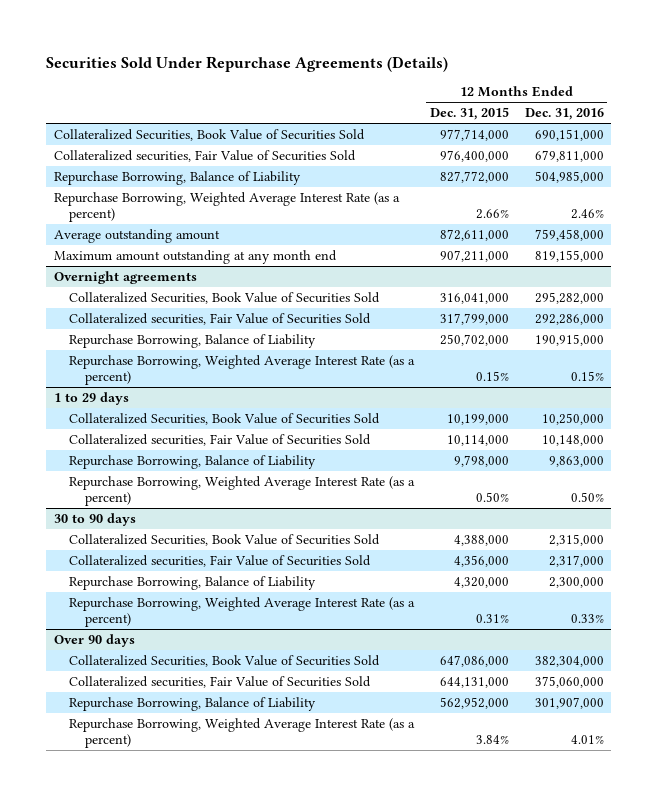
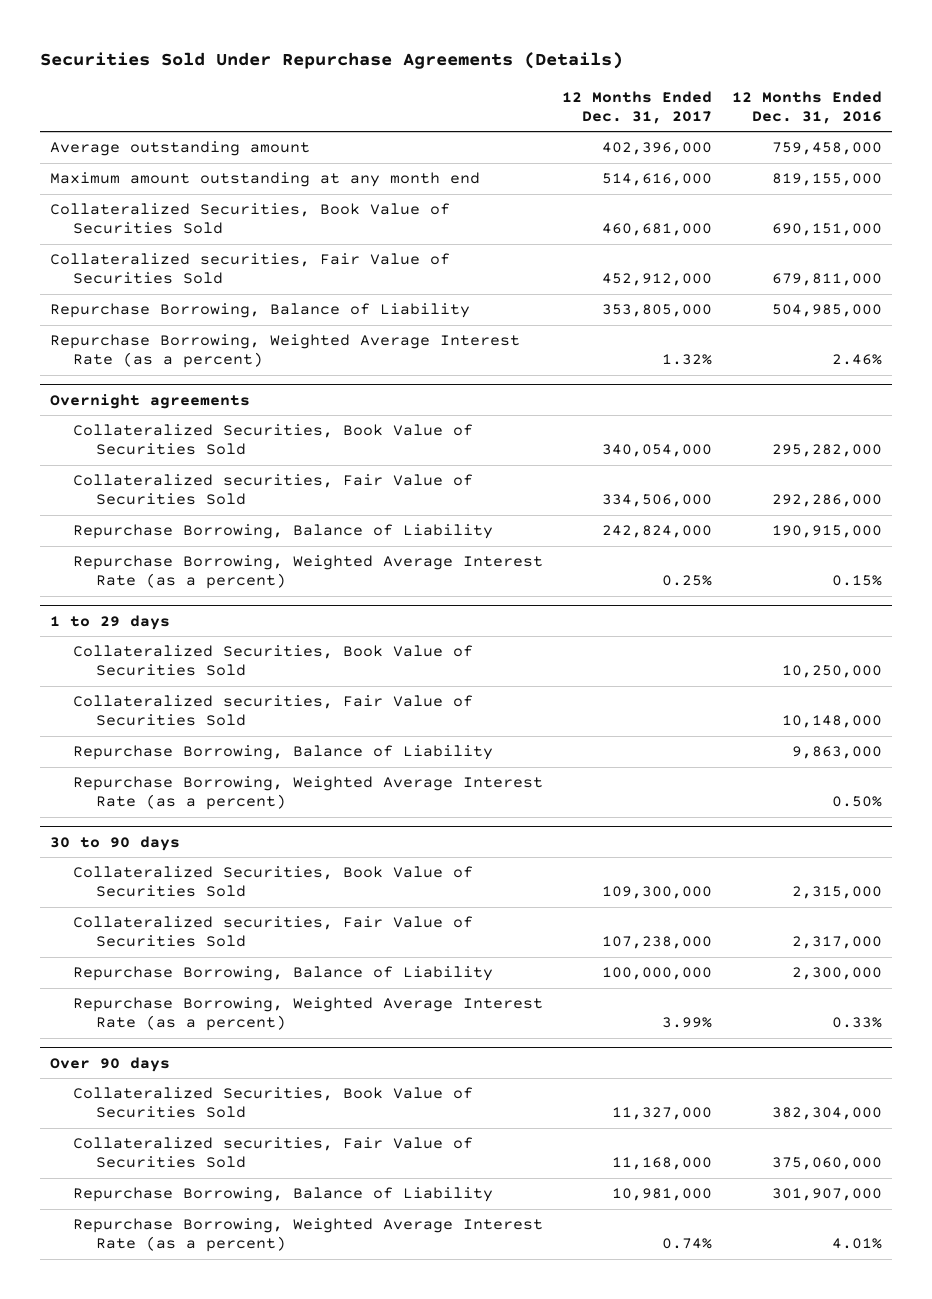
[429,107,509,121] Dec. 31, 2015 -> none
none -> [562,90,713,124] 12 Months Ended Dec. 31, 2017
[53,228,220,243] Average outstanding amount -> [49,141,310,157] Average outstanding amount
[53,249,337,264] Maximum amount outstanding at any month end -> [49,172,480,188] Maximum amount outstanding at any month end

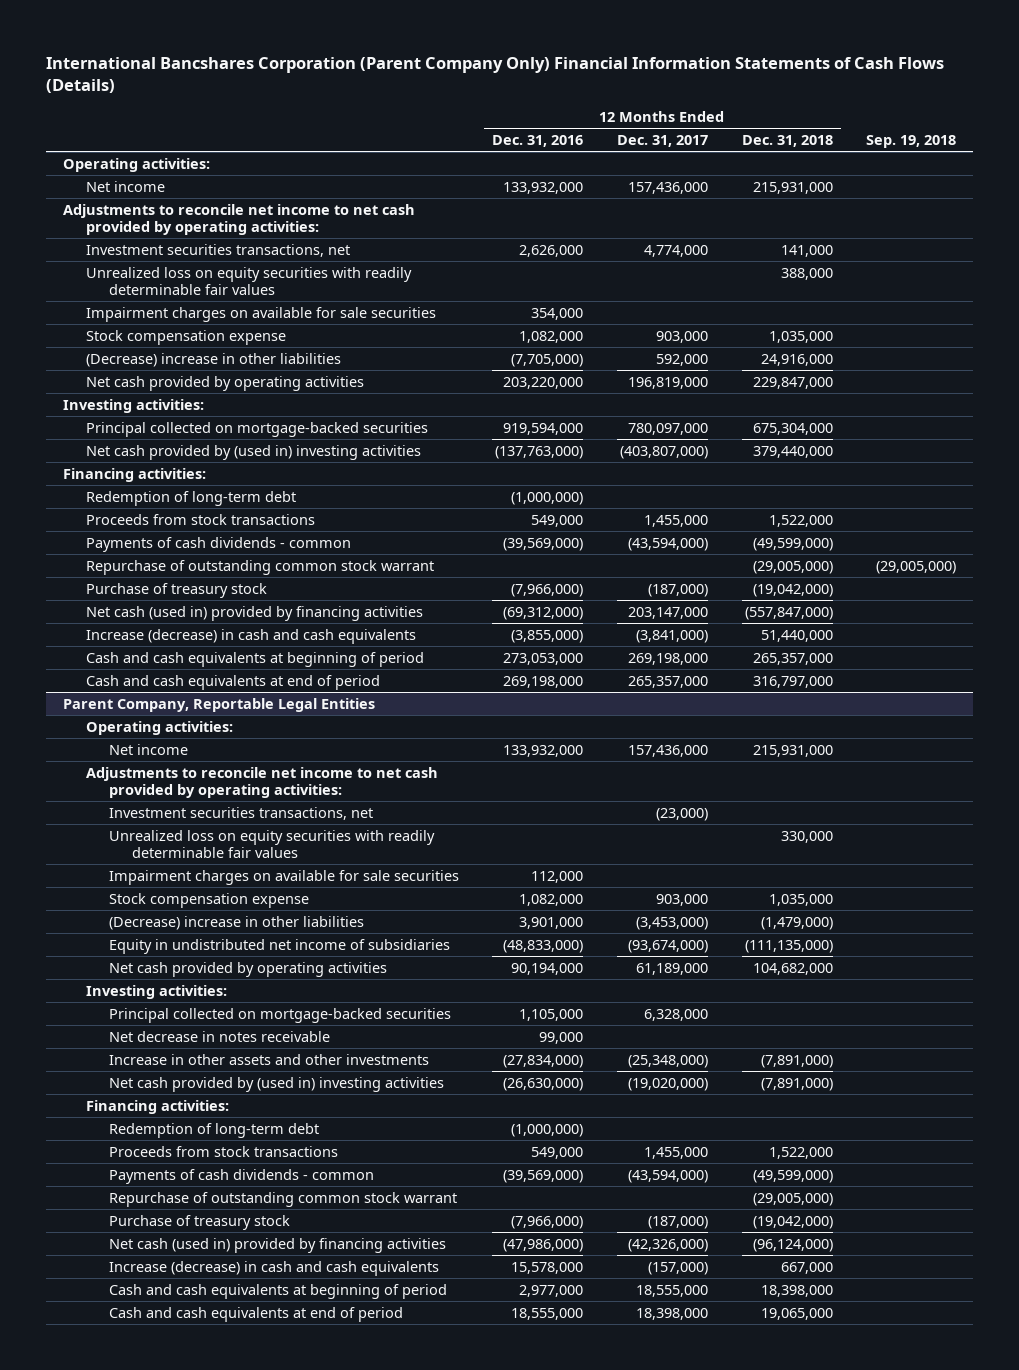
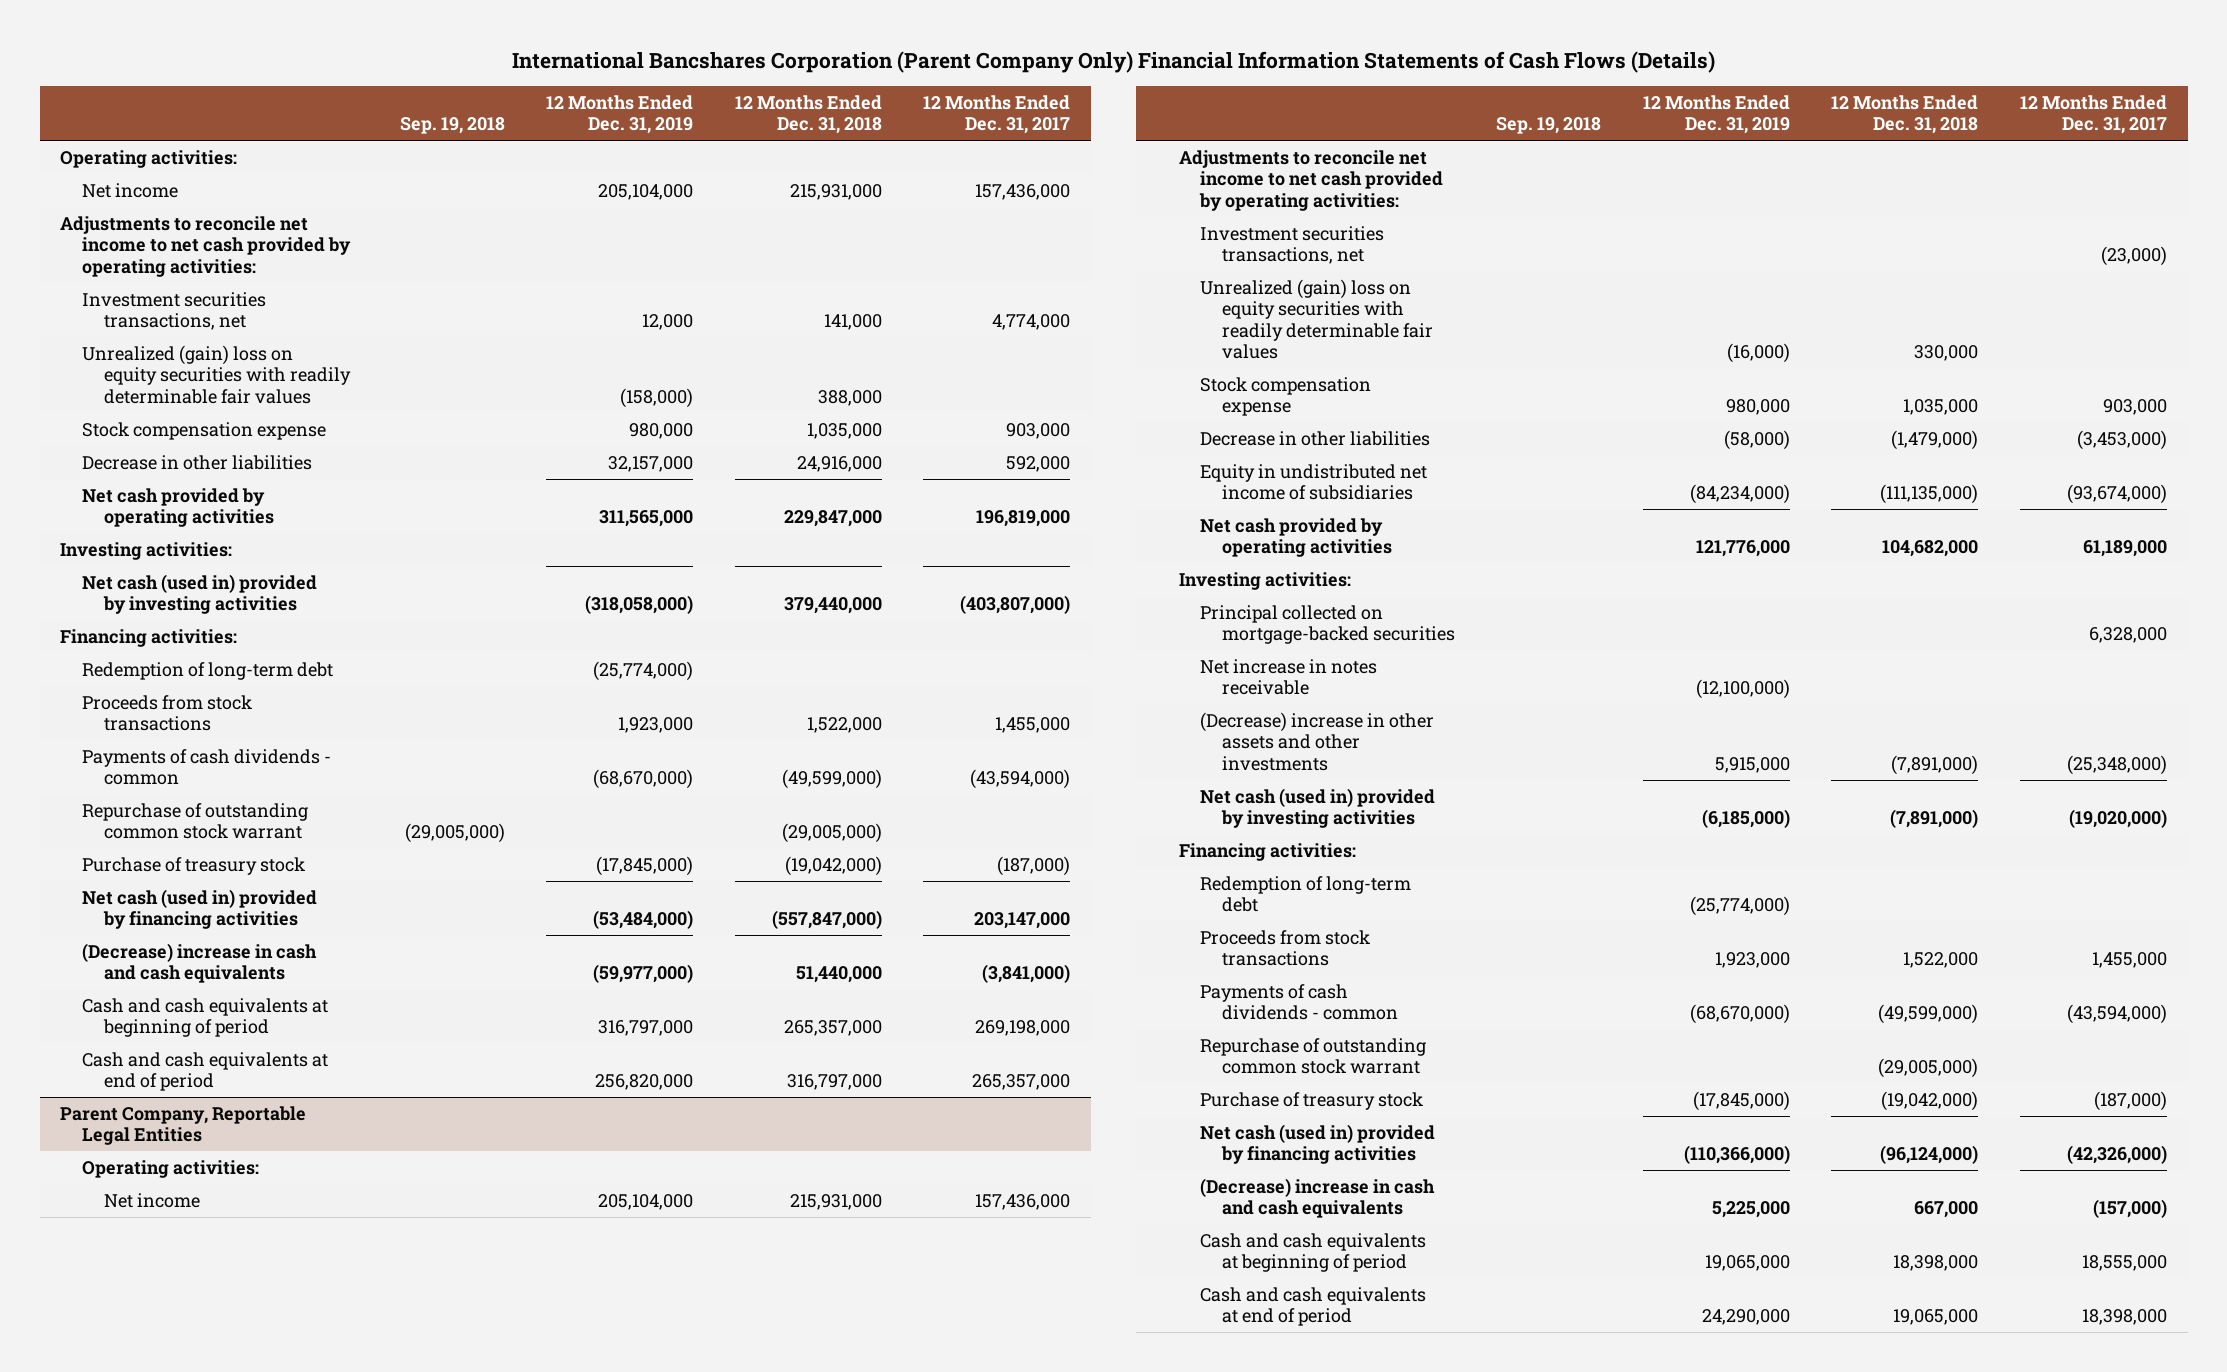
[492,134,584,147] Dec. 31, 2016 -> none
none -> [546,94,694,135] 12 Months Ended Dec. 31, 2019
[85,306,436,322] Impairment charges on available for sale securities -> none
[85,266,412,295] Unrealized loss on equity securities with readily determinable fair values -> [82,344,351,404] Unrealized (gain) loss on equity securities with readily determinable fair values
[85,352,341,367] (Decrease) increase in other liabilities -> [82,454,313,470] Decrease in other liabilities
[85,421,428,437] Principal collected on mortgage-backed securities -> none
[85,444,421,460] Net cash provided by (used in) investing activities -> [82,573,318,615] Net cash (used in) provided by investing activities
[85,628,416,644] Increase (decrease) in cash and cash equivalents -> [82,942,318,984] (Decrease) increase in cash and cash equivalents
[108,869,459,885] Impairment charges on available for sale securities -> none
[108,829,435,858] Unrealized loss on equity securities with readily determinable fair values -> [1200,278,1433,360] Unrealized (gain) loss on equity securities with readily determinable fair values
[108,915,364,930] (Decrease) increase in other liabilities -> [1200,430,1431,446] Decrease in other liabilities
[108,1030,330,1042] Net decrease in notes receivable -> [1200,658,1378,696] Net increase in notes receivable
[108,1053,429,1065] Increase in other assets and other investments -> [1200,711,1435,771] (Decrease) increase in other assets and other investments
[108,1076,444,1092] Net cash provided by (used in) investing activities -> [1200,787,1436,829] Net cash (used in) provided by investing activities
[108,1260,439,1276] Increase (decrease) in cash and cash equivalents -> [1200,1177,1436,1219] (Decrease) increase in cash and cash equivalents

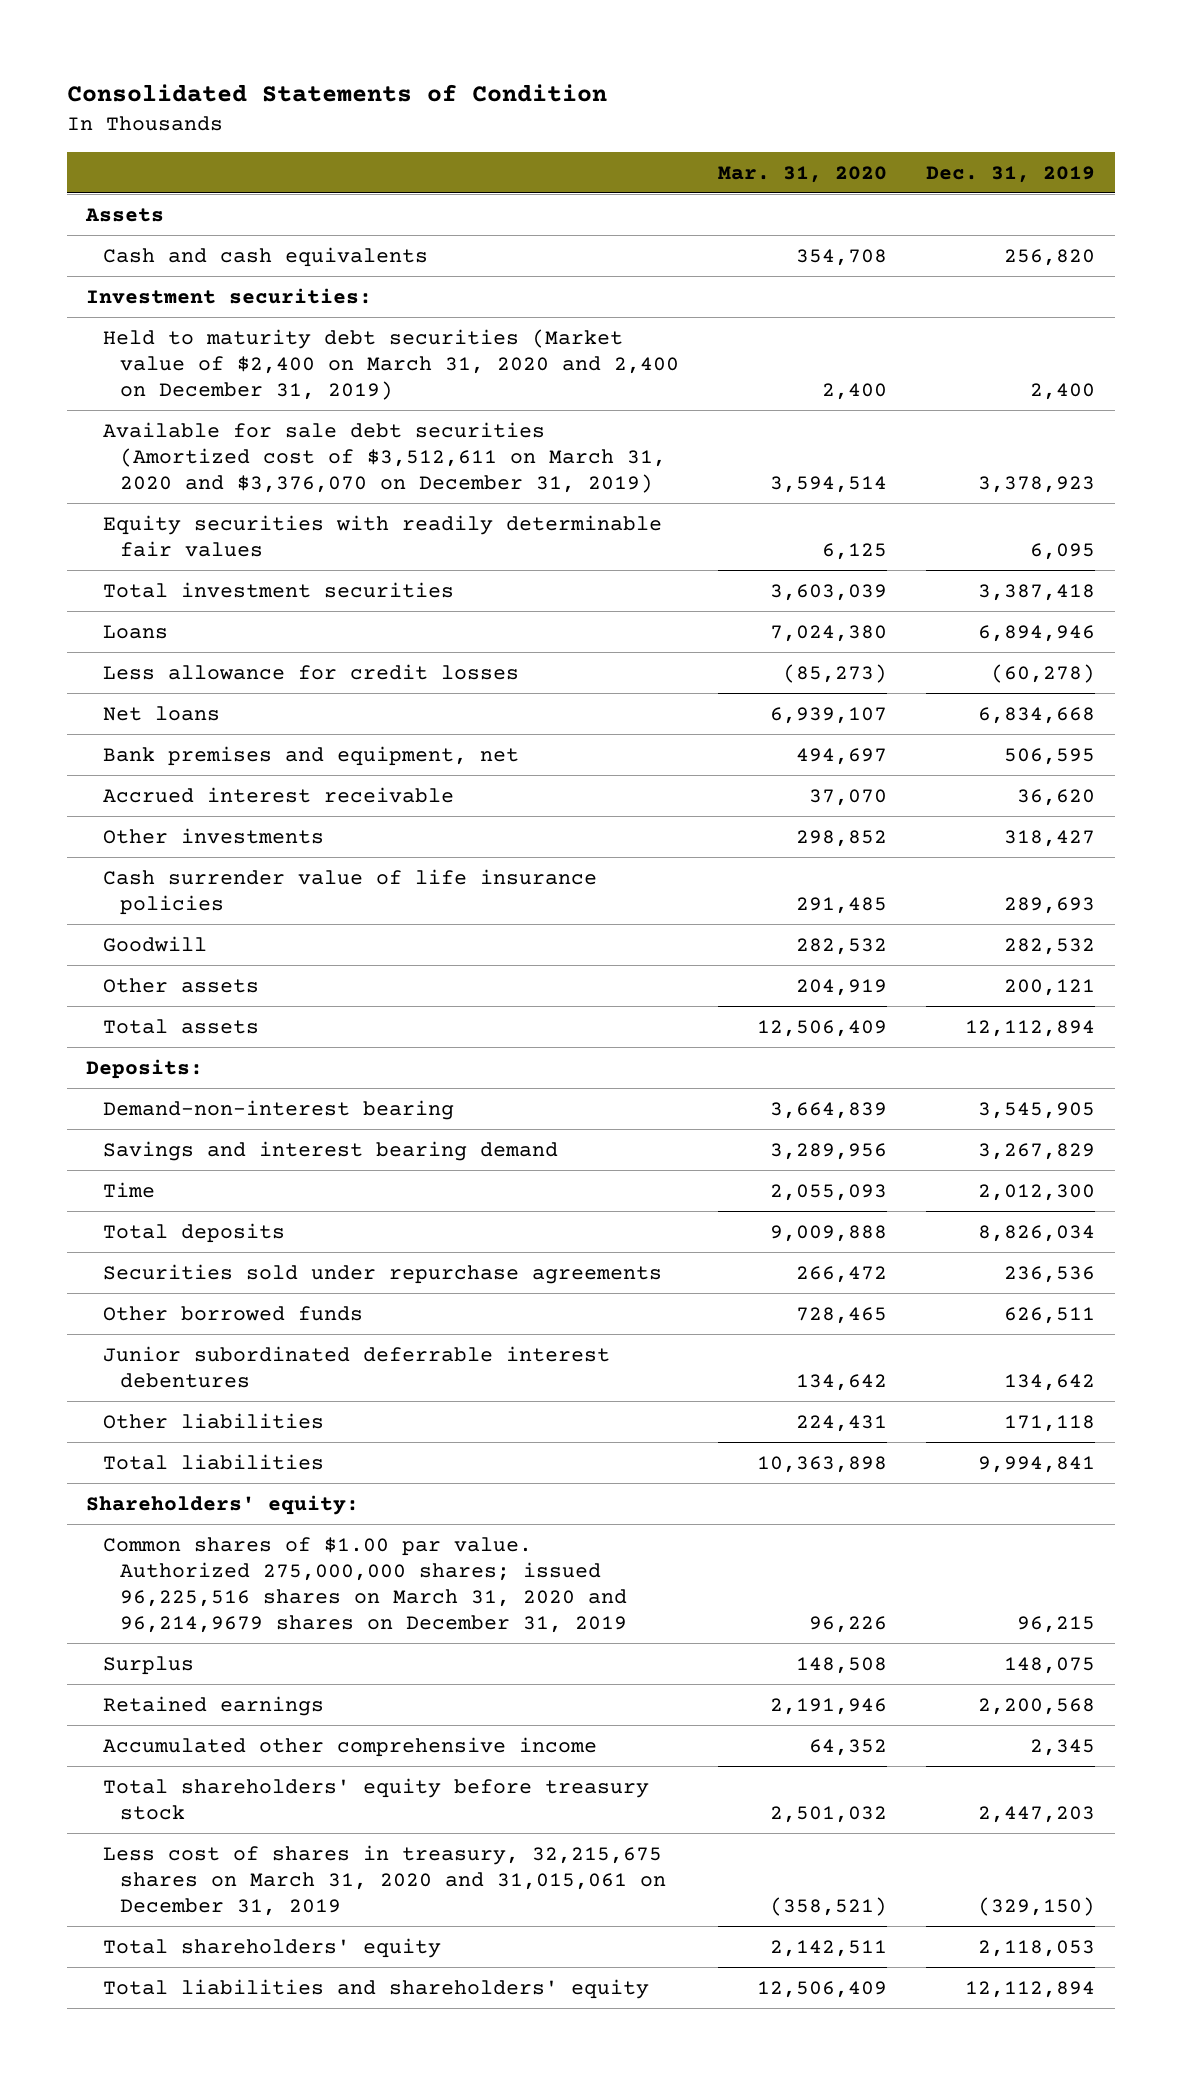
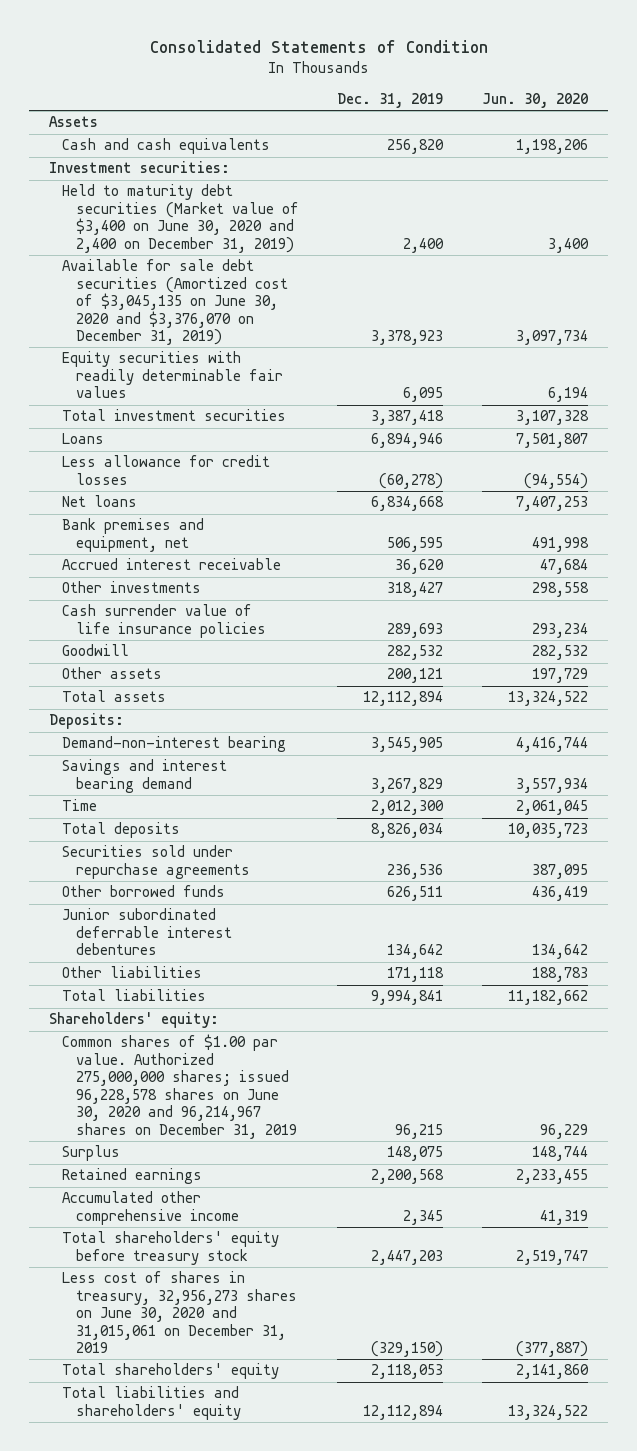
[718,165,888,183] Mar. 31, 2020 -> none
none -> [482,93,589,109] Jun. 30, 2020
[103,329,680,400] Held to maturity debt securities (Market value of $2,400 on March 31, 2020 and 2,400 on December 31, 2019) -> [62,184,299,253] Held to maturity debt securities (Market value of $3,400 on June 30, 2020 and 2,400 on December 31, 2019)
[103,422,667,493] Available for sale debt securities (Amortized cost of $3,512,611 on March 31, 2020 and $3,376,070 on December 31, 2019) -> [62,259,288,346] Available for sale debt securities (Amortized cost of $3,045,135 on June 30, 2020 and $3,376,070 on December 31, 2019)
[103,1537,628,1633] Common shares of $1.00 par value. Authorized 275,000,000 shares; issued 96,225,516 shares on March 31, 2020 and 96,214,9679 shares on December 31, 2019 -> [62,1034,297,1139] Common shares of $1.00 par value. Authorized 275,000,000 shares; issued 96,228,578 shares on June 30, 2020 and 96,214,967 shares on December 31, 2019
[103,1845,667,1916] Less cost of shares in treasury, 32,215,675 shares on March 31, 2020 and 31,015,061 on December 31, 2019 -> [62,1271,297,1354] Less cost of shares in treasury, 32,956,273 shares on June 30, 2020 and 31,015,061 on December 31, 2019

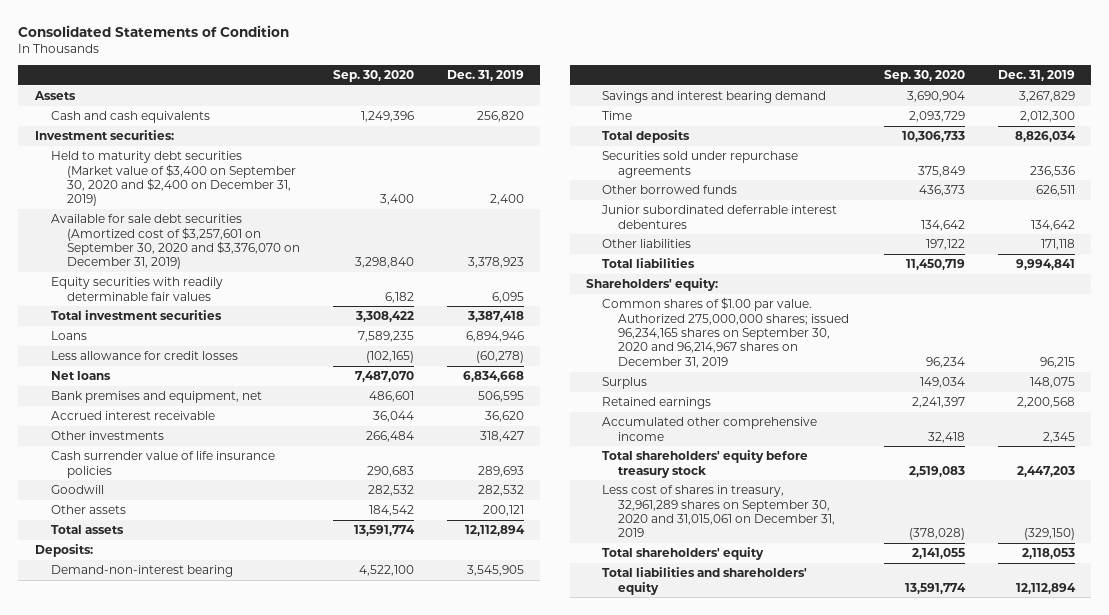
[482,93,589,109] Jun. 30, 2020 -> none
none -> [332,69,414,82] Sep. 30, 2020
[62,184,299,253] Held to maturity debt securities (Market value of $3,400 on June 30, 2020 and 2,400 on December 31, 2019) -> [50,151,297,207] Held to maturity debt securities (Market value of $3,400 on September 30, 2020 and $2,400 on December 31, 2019)
[62,259,288,346] Available for sale debt securities (Amortized cost of $3,045,135 on June 30, 2020 and $3,376,070 on December 31, 2019) -> [50,214,301,270] Available for sale debt securities (Amortized cost of $3,257,601 on September 30, 2020 and $3,376,070 on December 31, 2019)
[62,1034,297,1139] Common shares of $1.00 par value. Authorized 275,000,000 shares; issued 96,228,578 shares on June 30, 2020 and 96,214,967 shares on December 31, 2019 -> [602,297,850,368] Common shares of $1.00 par value. Authorized 275,000,000 shares; issued 96,234,165 shares on September 30, 2020 and 96,214,967 shares on December 31, 2019
[62,1271,297,1354] Less cost of shares in treasury, 32,956,273 shares on June 30, 2020 and 31,015,061 on December 31, 2019 -> [602,485,836,538] Less cost of shares in treasury, 32,961,289 shares on September 30, 2020 and 31,015,061 on December 31, 2019

